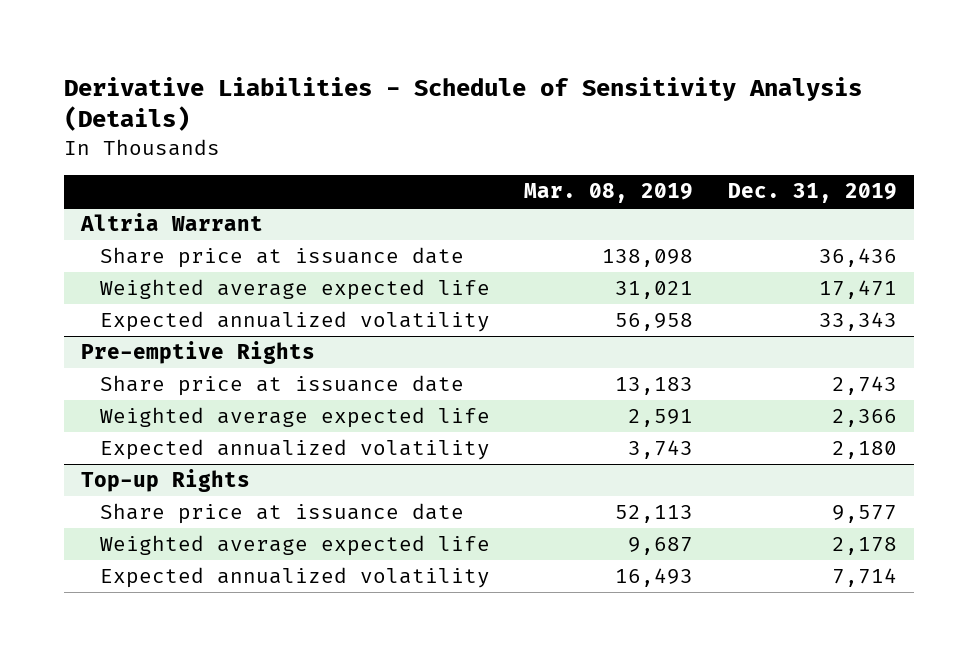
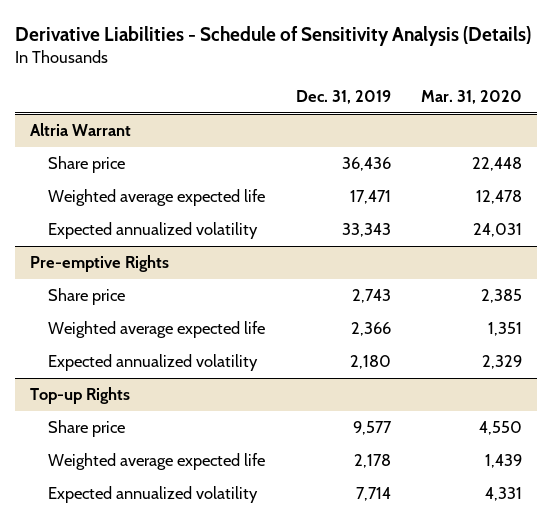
[524,183,694,204] Mar. 08, 2019 -> none
none -> [421,89,523,104] Mar. 31, 2020
[99,247,464,269] Share price at issuance date -> [48,156,126,174] Share price
[99,375,464,397] Share price at issuance date -> [48,288,126,306] Share price
[99,503,464,525] Share price at issuance date -> [48,420,126,438] Share price

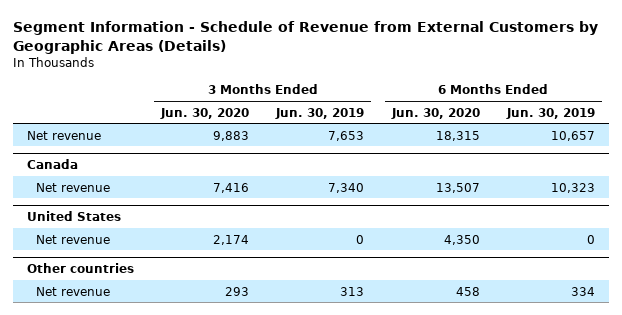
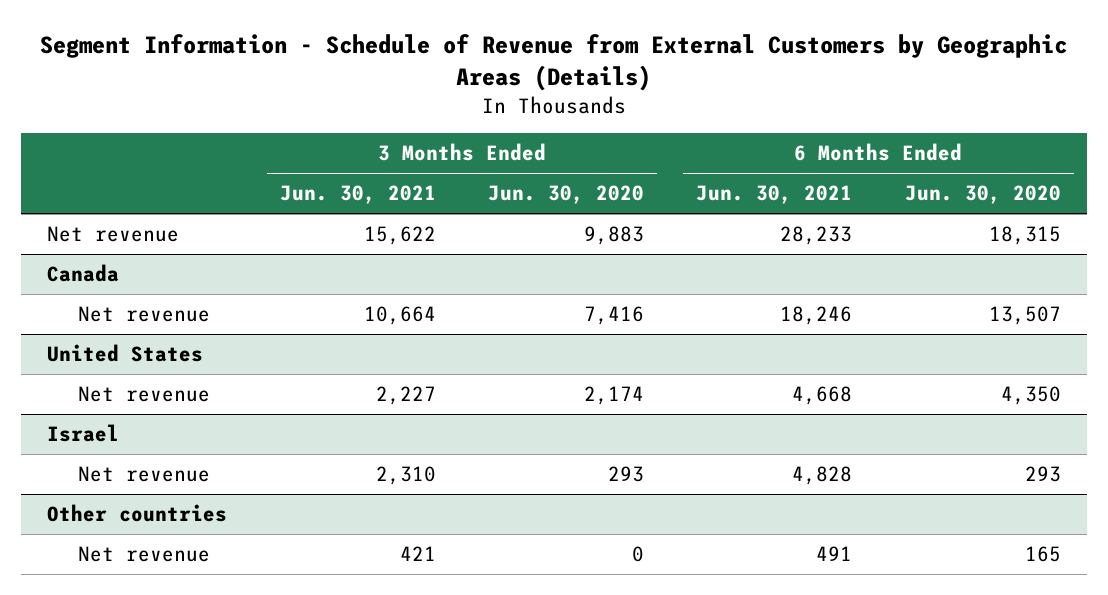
[275,107,365,119] Jun. 30, 2019 -> none
[505,107,595,119] Jun. 30, 2019 -> none
none -> [279,185,436,205] Jun. 30, 2021
none -> [696,185,853,205] Jun. 30, 2021
none -> [47,424,120,443] Israel
none -> [78,466,211,483] Net revenue
[225,286,250,296] 293 -> [631,546,644,563] 0
[455,286,480,296] 458 -> [1024,546,1061,563] 165

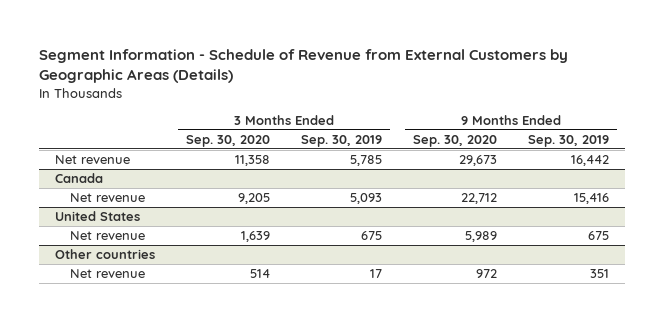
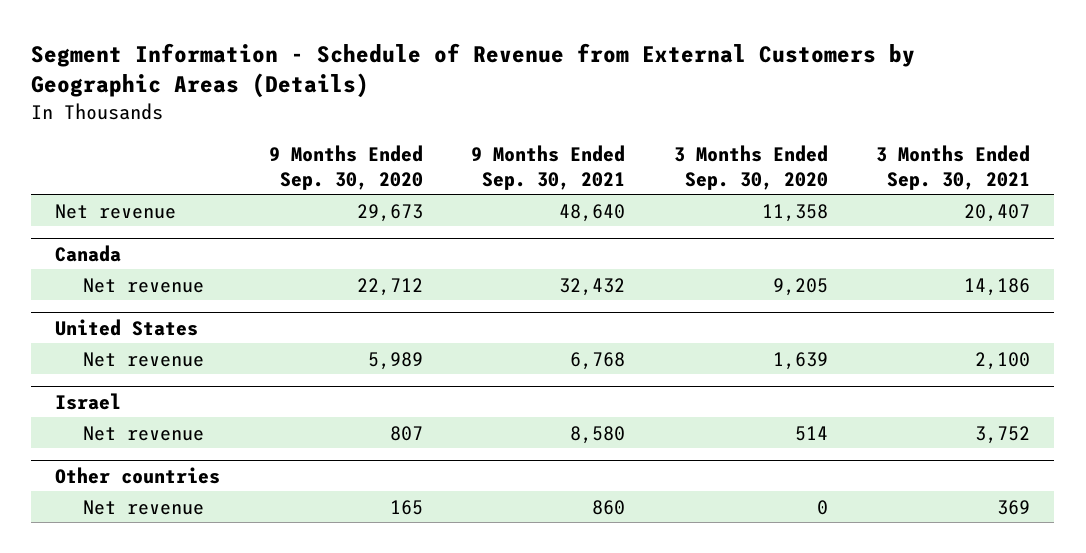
[300,134,382,147] Sep. 30, 2019 -> none
[528,134,610,147] Sep. 30, 2019 -> none
none -> [471,145,626,190] 9 Months Ended Sep. 30, 2021
none -> [876,145,1031,190] 3 Months Ended Sep. 30, 2021
none -> [55,392,122,410] Israel
none -> [83,425,205,441] Net revenue
[249,269,270,279] 514 -> [816,499,828,515] 0
[476,269,498,279] 972 -> [389,499,423,515] 165

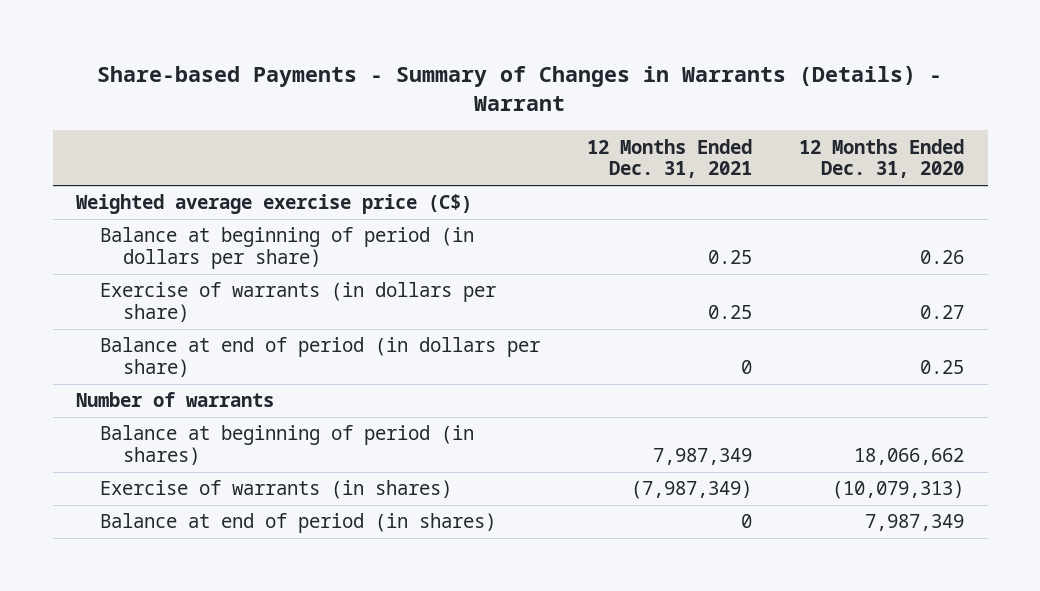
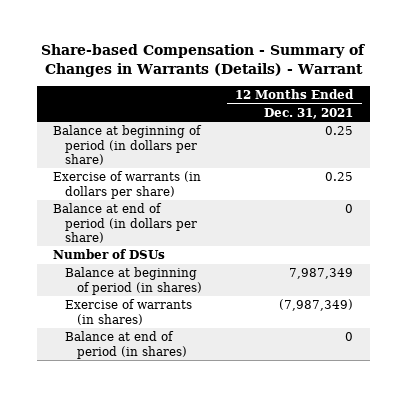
[97,65,943,112] Share-based Payments - Summary of Changes in Warrants (Details) - Warrant -> [41,44,366,78] Share-based Compensation - Summary of Changes in Warrants (Details) - Warrant
[799,138,965,179] 12 Months Ended Dec. 31, 2020 -> none
[76,194,473,215] Weighted average exercise price (C$) -> none
[76,392,275,408] Number of warrants -> [53,249,166,260] Number of DSUs

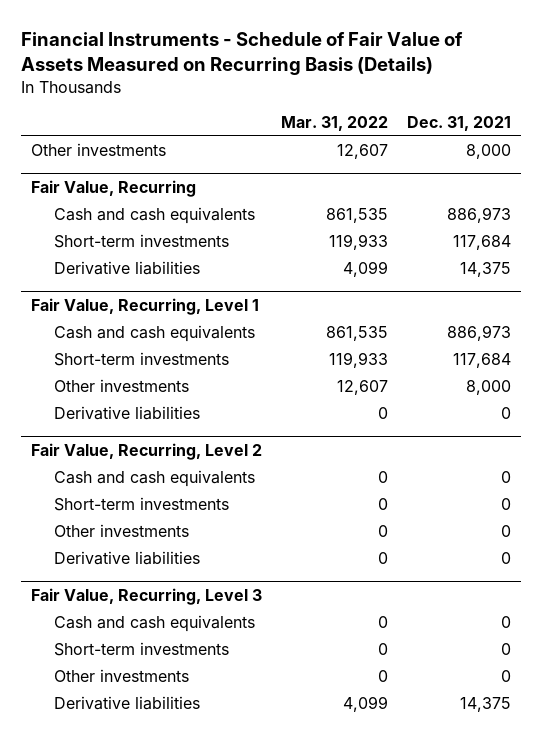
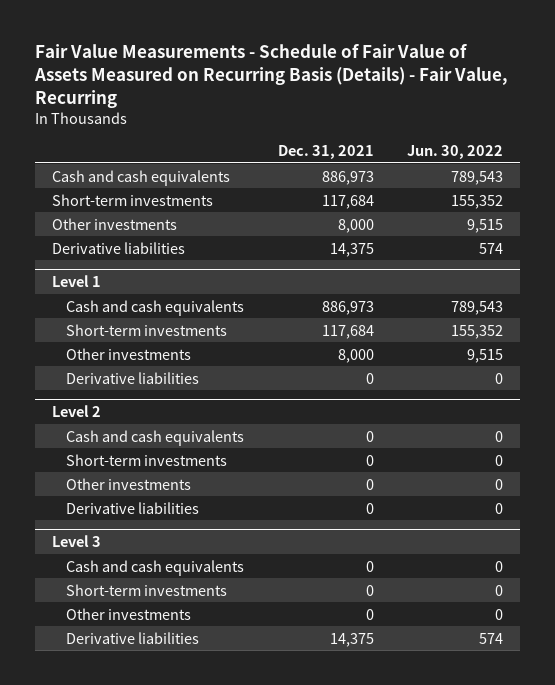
[21,32,464,76] Financial Instruments - Schedule of Fair Value of Assets Measured on Recurring Basis (Details) -> [34,43,509,108] Fair Value Measurements - Schedule of Fair Value of Assets Measured on Recurring Basis (Details) - Fair Value, Recurring
[281,116,389,132] Mar. 31, 2022 -> none
none -> [407,144,504,159] Jun. 30, 2022
[31,180,197,198] Fair Value, Recurring -> none
[31,143,167,157] Other investments -> [51,217,177,230] Other investments
[31,298,260,316] Fair Value, Recurring, Level 1 -> none
none -> [51,275,101,288] Level 1
[31,443,263,461] Fair Value, Recurring, Level 2 -> none
none -> [51,405,101,418] Level 2
[31,588,263,606] Fair Value, Recurring, Level 3 -> none
none -> [51,535,101,548] Level 3

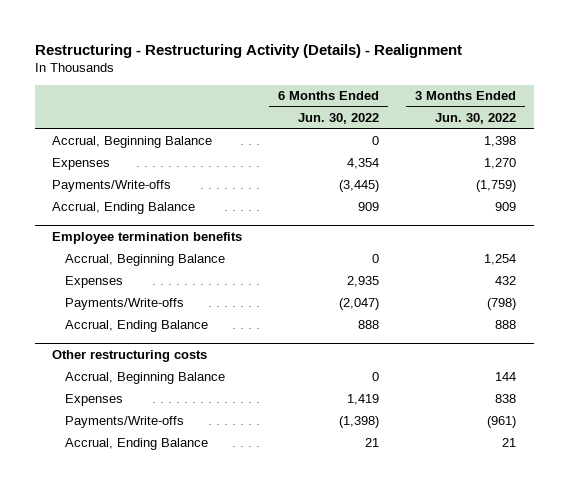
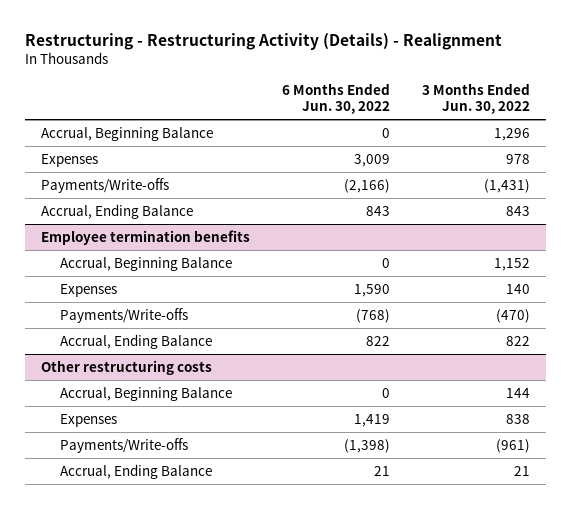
[484,136,517,148] 1,398 -> [494,127,531,141] 1,296
[347,158,380,170] 4,354 -> [354,153,391,167] 3,009
[484,158,517,170] 1,270 -> [506,153,531,164] 978
[339,180,380,193] (3,445) -> [344,178,391,193] (2,166)
[476,180,517,193] (1,759) -> [484,178,531,193] (1,431)
[358,202,380,212] 909 -> [366,205,391,216] 843
[495,202,517,212] 909 -> [506,205,531,216] 843
[484,254,517,266] 1,254 -> [494,257,531,271] 1,152
[347,276,380,288] 2,935 -> [354,283,391,297] 1,590
[495,276,517,286] 432 -> [506,283,531,294] 140
[339,298,380,311] (2,047) -> [356,308,391,323] (768)
[487,298,517,311] (798) -> [496,308,531,323] (470)
[358,320,380,330] 888 -> [366,335,391,346] 822
[495,320,517,330] 888 -> [506,335,531,346] 822

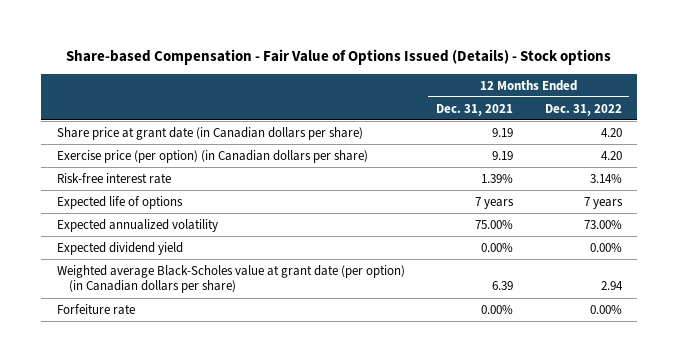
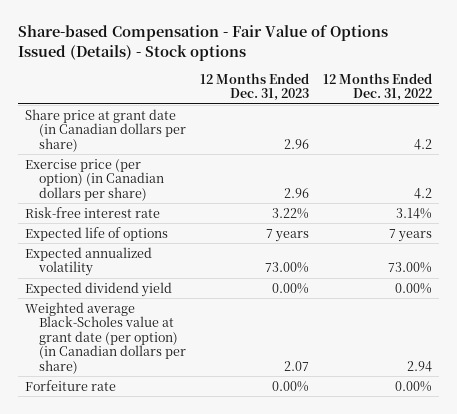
[436,103,514,116] Dec. 31, 2021 -> none
none -> [200,72,310,102] 12 Months Ended Dec. 31, 2023
[600,127,622,137] 4.20 -> [413,138,432,150] 4.2
[600,150,622,160] 4.20 -> [413,187,432,199] 4.2

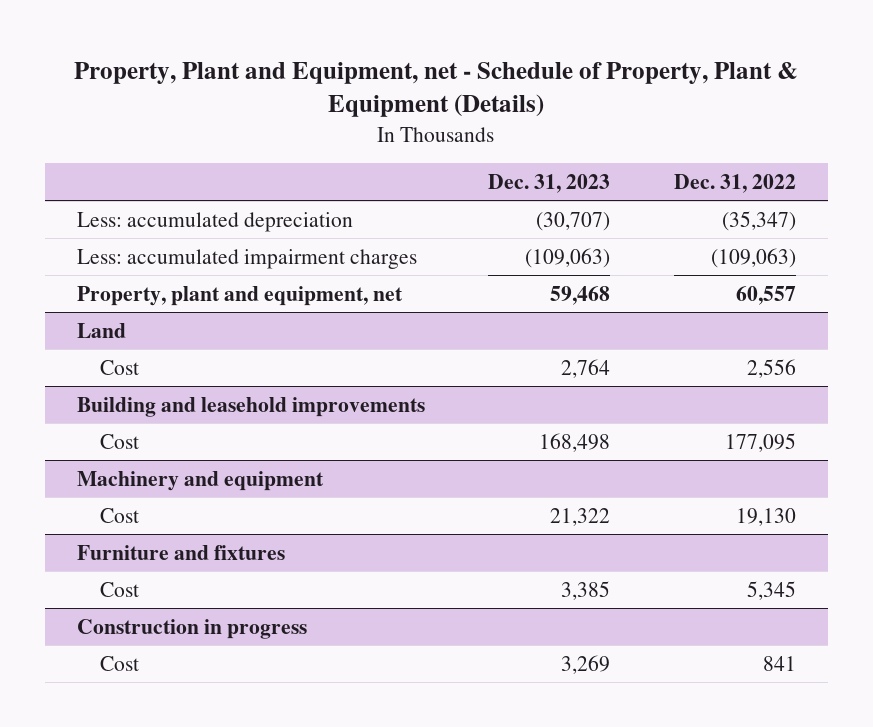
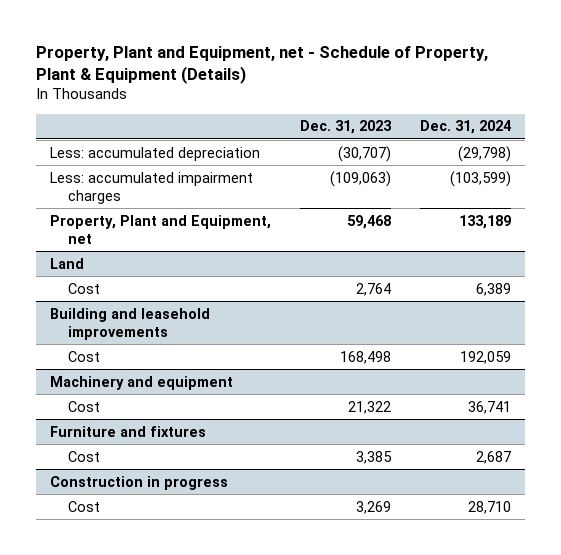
[673,174,796,194] Dec. 31, 2022 -> none
none -> [420,120,512,135] Dec. 31, 2024
[76,285,403,306] Property, plant and equipment, net -> [50,214,272,244] Property, Plant and Equipment, net

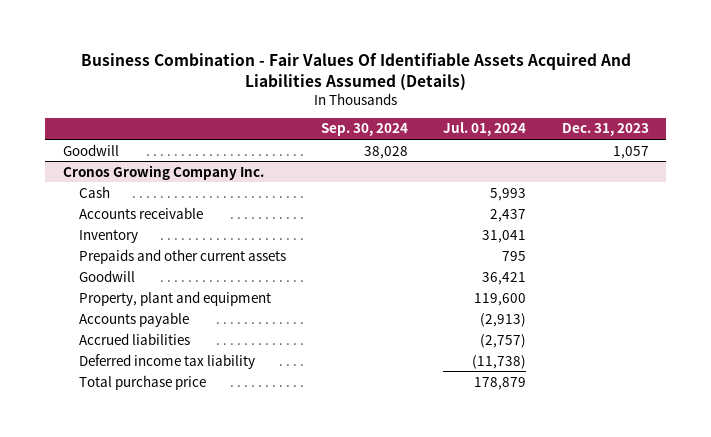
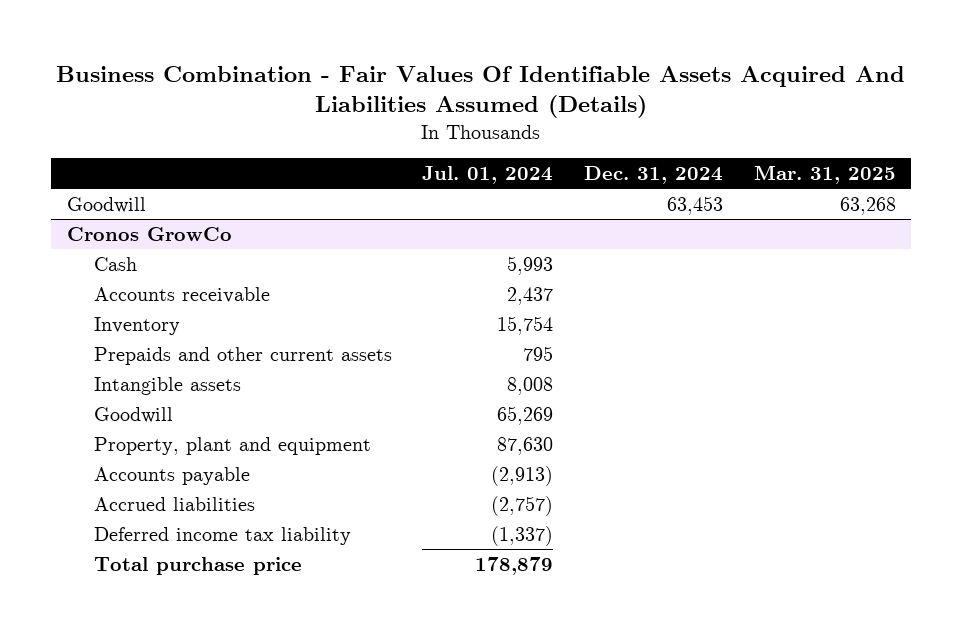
[321,123,409,137] Sep. 30, 2024 -> none
[561,123,649,137] Dec. 31, 2023 -> none
none -> [584,166,724,185] Dec. 31, 2024
none -> [754,165,897,185] Mar. 31, 2025
[62,164,264,180] Cronos Growing Company Inc. -> [66,226,232,241] Cronos GrowCo
[482,229,527,243] 31,041 -> [497,315,554,335] 15,754
none -> [93,376,241,395] Intangible assets
[482,271,527,285] 36,421 -> [497,405,554,425] 65,269
[474,292,527,306] 119,600 -> [497,436,554,455] 87,630
[472,354,527,369] (11,738) -> [491,525,554,546] (1,337)

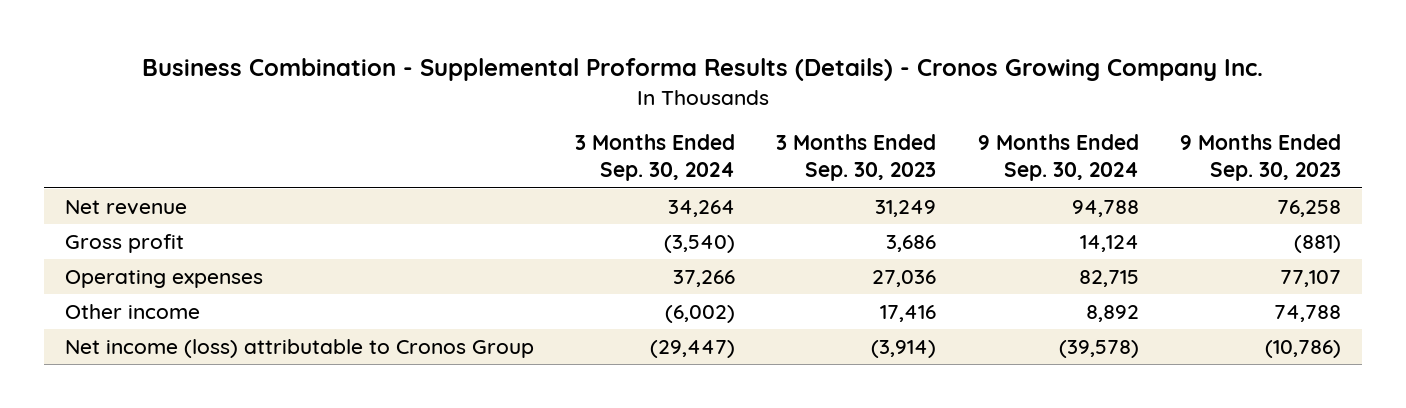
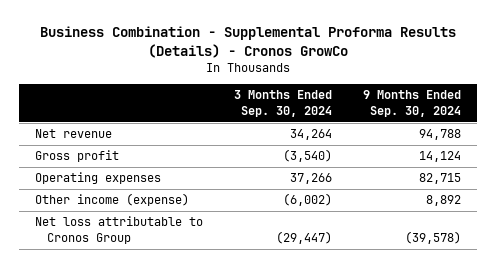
[141,58,1263,82] Business Combination - Supplemental Proforma Results (Details) - Cronos Growing Company Inc. -> [40,26,457,58] Business Combination - Supplemental Proforma Results (Details) - Cronos GrowCo
[776,134,937,182] 3 Months Ended Sep. 30, 2023 -> none
[1179,134,1341,182] 9 Months Ended Sep. 30, 2023 -> none
[64,303,200,319] Other income -> [34,193,189,207] Other income (expense)
[64,338,534,358] Net income (loss) attributable to Cronos Group -> [34,216,203,244] Net loss attributable to Cronos Group

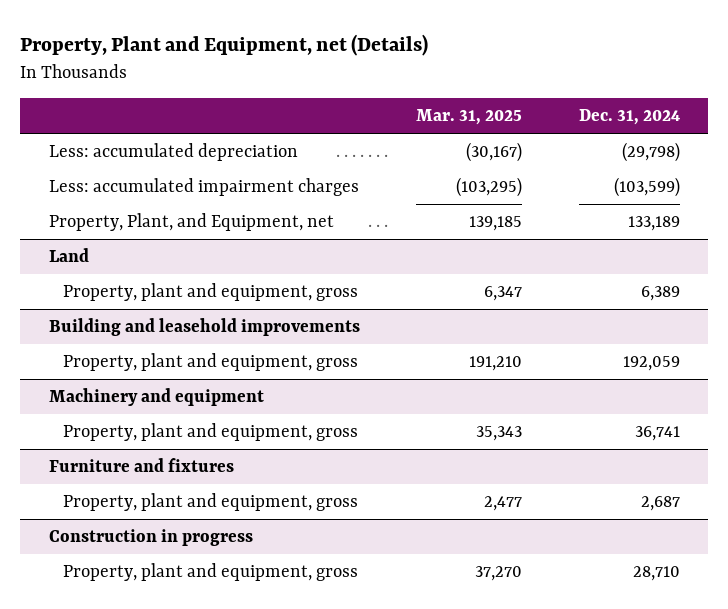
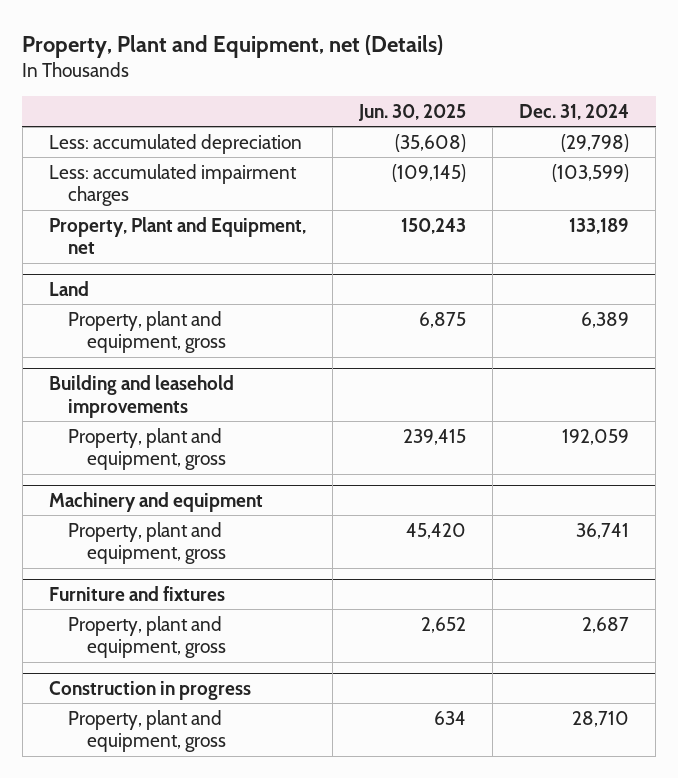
[416,109,523,126] Mar. 31, 2025 -> none
none -> [358,104,467,122] Jun. 30, 2025
[48,213,334,232] Property, Plant, and Equipment, net -> [48,216,306,255] Property, Plant and Equipment, net

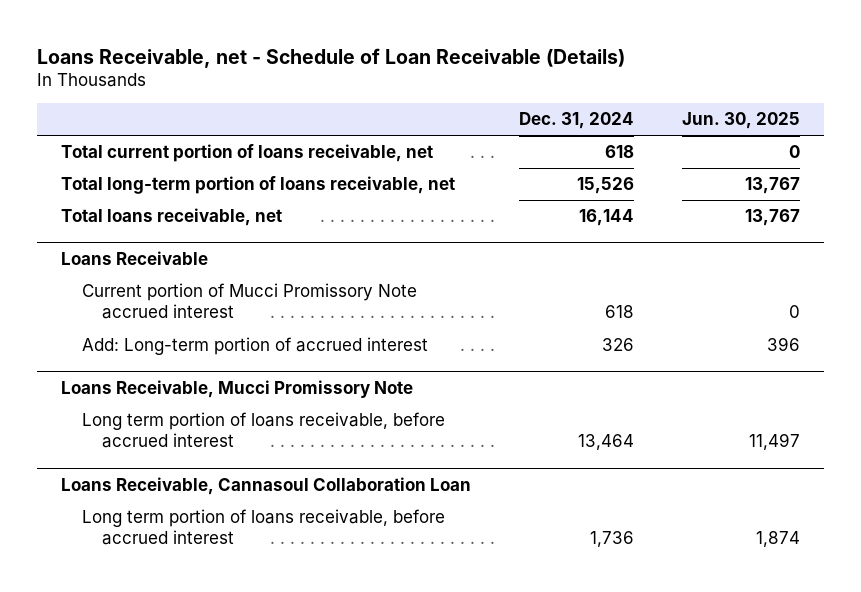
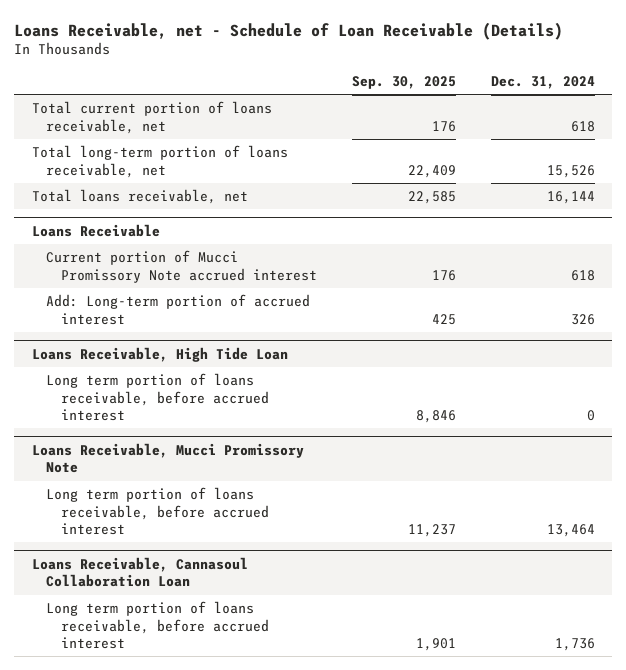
[682,112,801,130] Jun. 30, 2025 -> none
none -> [351,76,456,90] Sep. 30, 2025
none -> [31,346,288,362] Loans Receivable, High Tide Loan
none -> [46,372,270,422] Long term portion of loans receivable, before accrued interest

